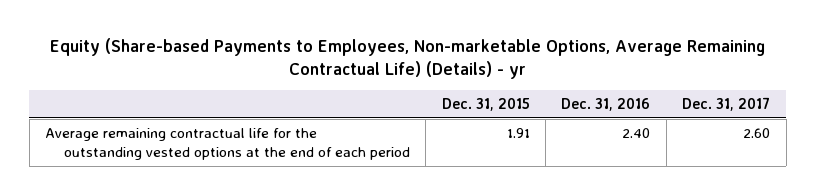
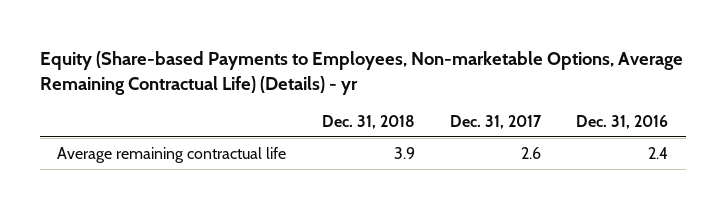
[441,98,530,112] Dec. 31, 2015 -> none
none -> [321,115,415,130] Dec. 31, 2018
[45,127,410,161] Average remaining contractual life for the outstanding vested options at the end of each period -> [57,146,287,163] Average remaining contractual life
[622,127,651,138] 2.40 -> [648,146,669,159] 2.4
[743,127,771,138] 2.60 -> [521,146,542,159] 2.6

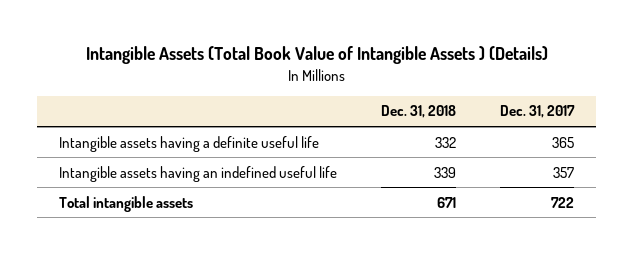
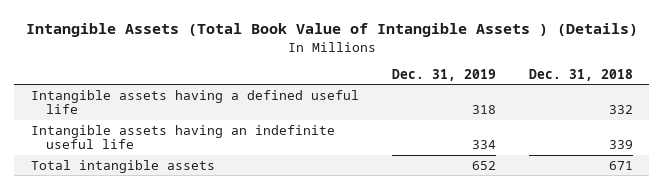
[500,105,576,119] Dec. 31, 2017 -> none
none -> [391,68,496,81] Dec. 31, 2019
[58,135,319,152] Intangible assets having a definite useful life -> [30,89,359,115] Intangible assets having a defined useful life
[58,165,337,182] Intangible assets having an indefined useful life -> [30,124,335,150] Intangible assets having an indefinite useful life

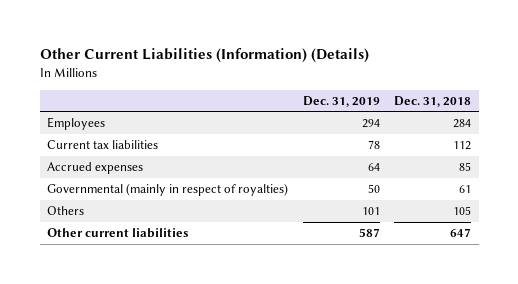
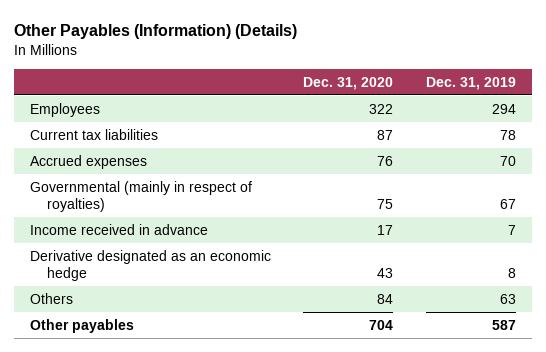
[39,48,369,64] Other Current Liabilities (Information) (Details) -> [13,23,297,39] Other Payables (Information) (Details)
[394,95,472,107] Dec. 31, 2018 -> none
none -> [303,76,394,90] Dec. 31, 2020
[367,163,380,172] 64 -> [499,155,516,166] 70
[367,184,380,194] 50 -> [499,198,516,209] 67
none -> [29,223,208,235] Income received in advance
none -> [29,249,271,281] Derivative designated as an economic hedge
[361,207,380,216] 101 -> [499,293,516,304] 63
[46,228,188,239] Other current liabilities -> [29,318,134,333] Other payables

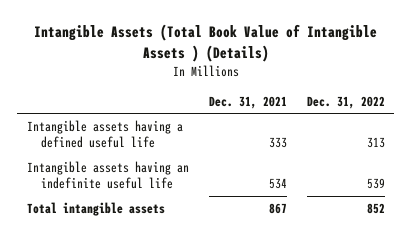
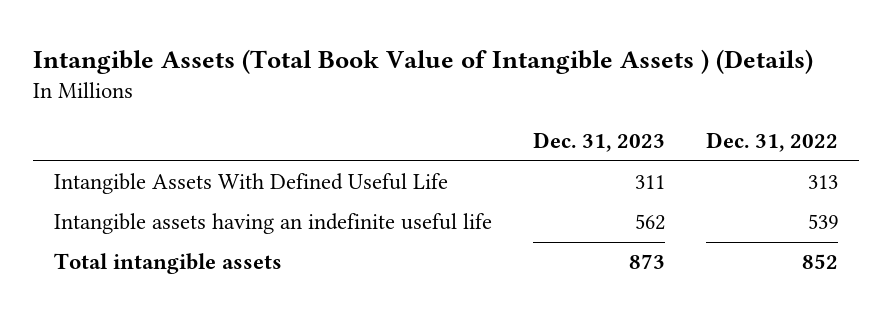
[208,95,287,109] Dec. 31, 2021 -> none
none -> [532,131,665,152] Dec. 31, 2023
[26,119,183,149] Intangible assets having a defined useful life -> [53,173,448,195] Intangible Assets With Defined Useful Life

